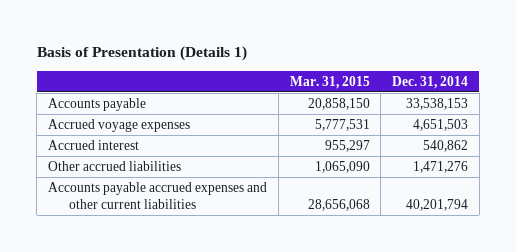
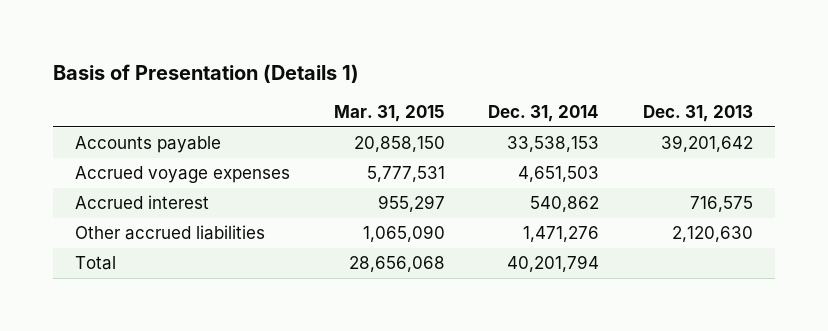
none -> [643,104,754,122] Dec. 31, 2013
[48,181,268,210] Accounts payable accrued expenses and other current liabilities -> [74,256,116,271] Total

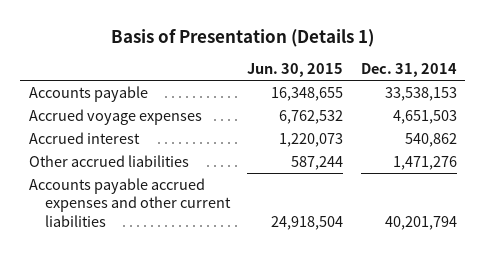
[333,104,445,122] Mar. 31, 2015 -> none
[643,104,754,122] Dec. 31, 2013 -> none
none -> [247,63,344,78] Jun. 30, 2015
[74,256,116,271] Total -> [28,177,231,227] Accounts payable accrued expenses and other current liabilities

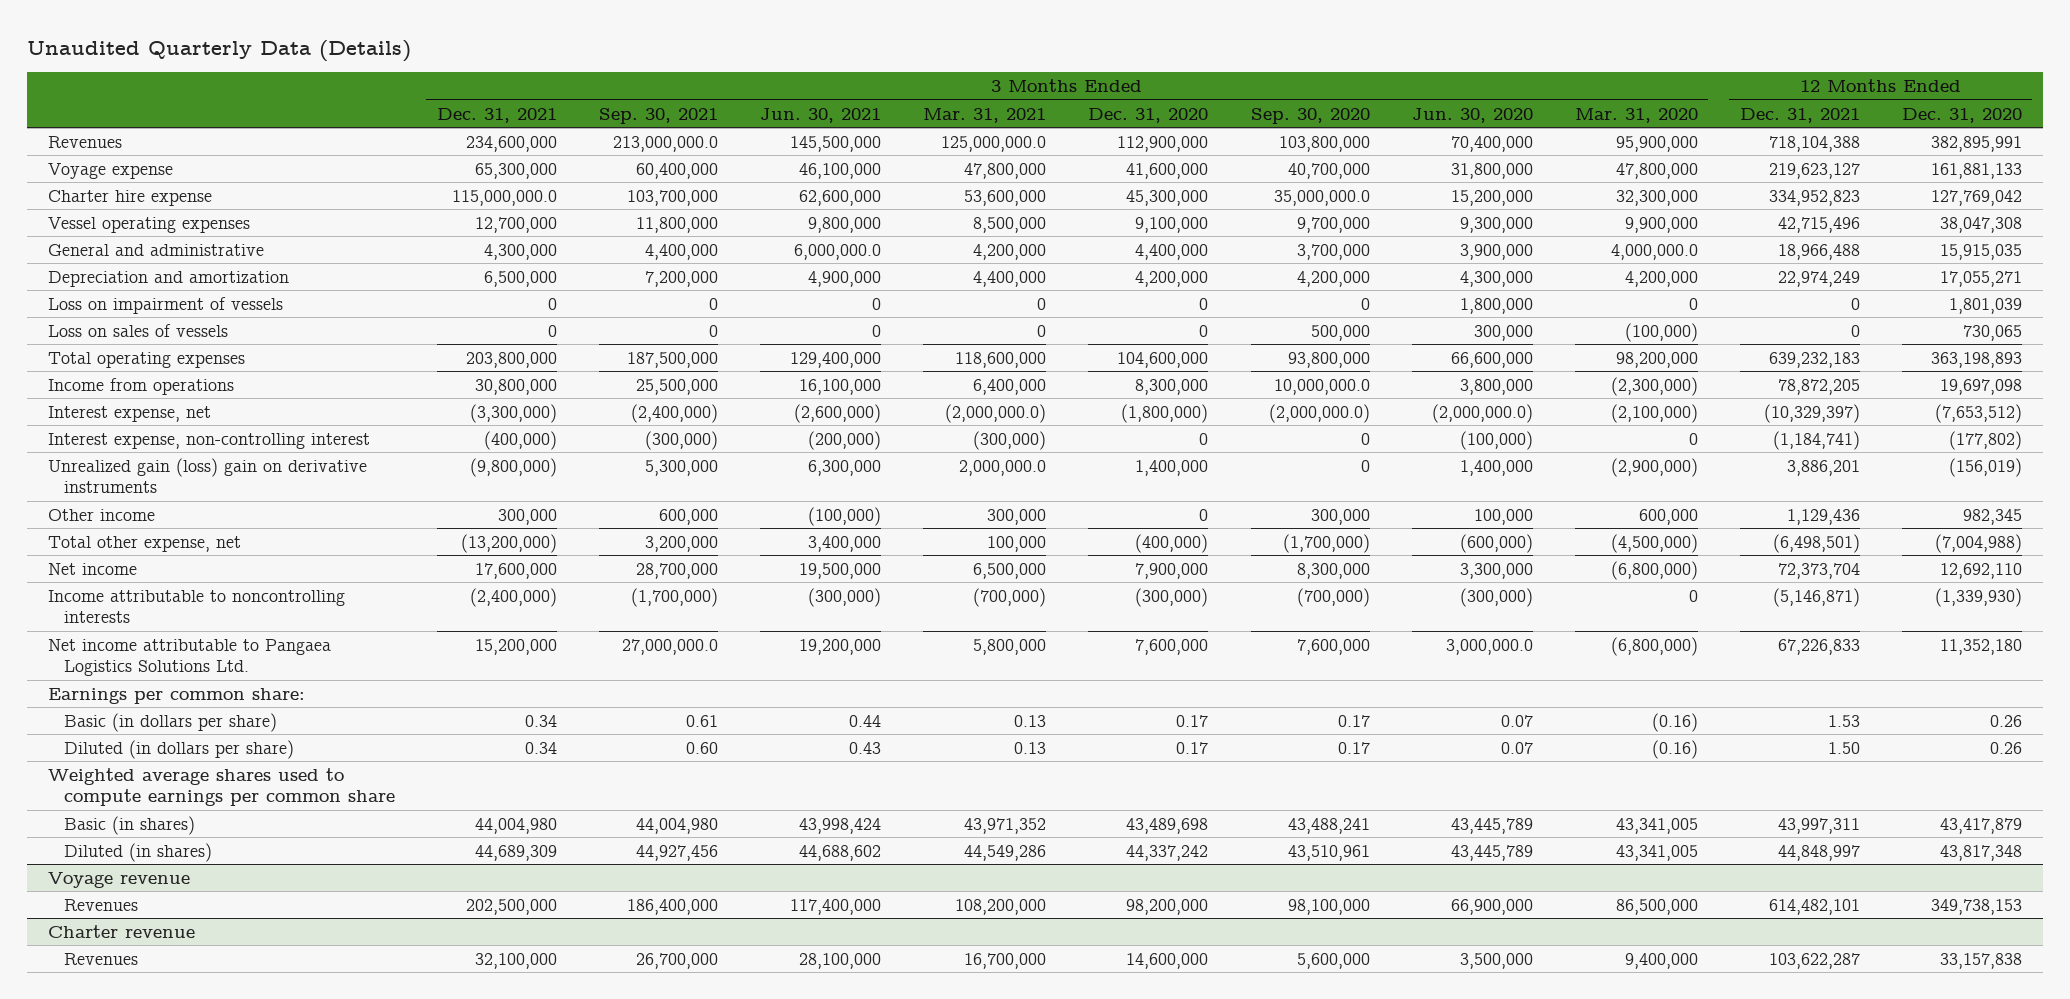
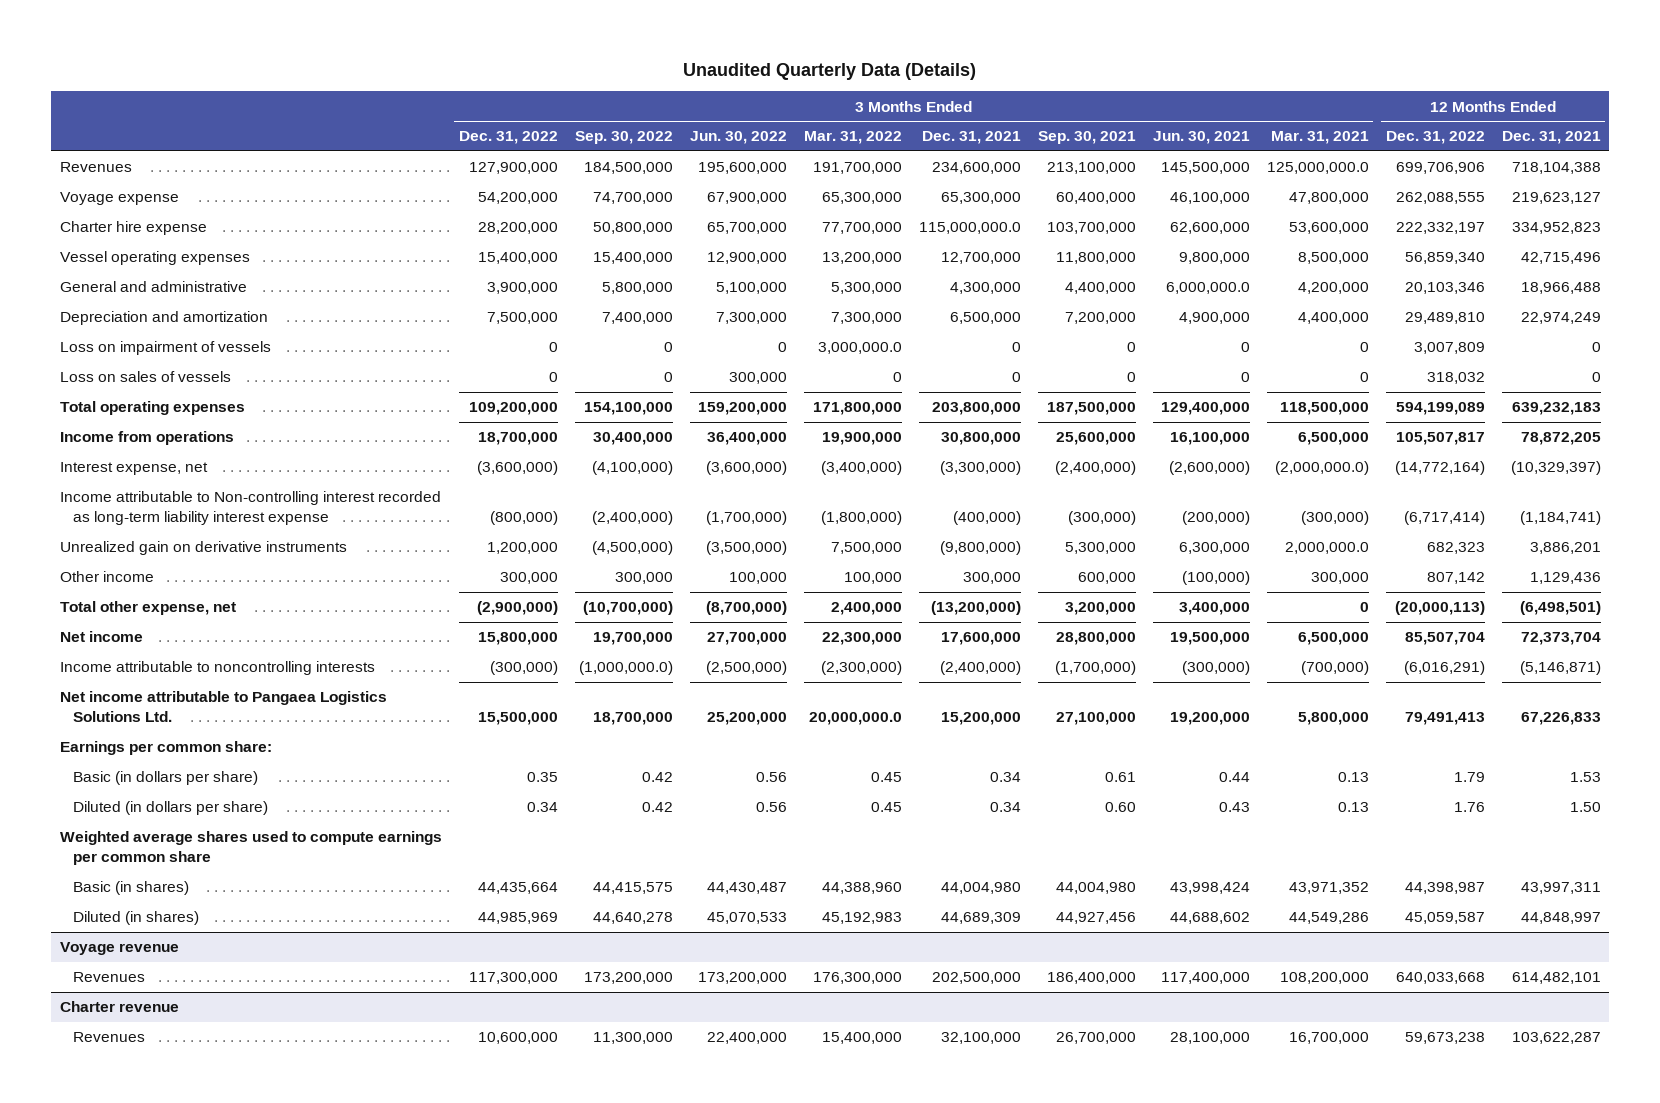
[1088,107,1209,123] Dec. 31, 2020 -> none
[1250,107,1370,124] Sep. 30, 2020 -> none
[1411,107,1533,123] Jun. 30, 2020 -> none
[1574,107,1698,123] Mar. 31, 2020 -> none
[1901,107,2022,123] Dec. 31, 2020 -> none
none -> [458,131,558,145] Dec. 31, 2022
none -> [574,131,673,145] Sep. 30, 2022
none -> [689,131,787,145] Jun. 30, 2022
none -> [803,131,902,145] Mar. 31, 2022
none -> [1385,131,1485,145] Dec. 31, 2022
[613,135,719,152] 213,000,000.0 -> [1046,162,1136,175] 213,100,000
[955,351,1047,368] 118,600,000 -> [1279,402,1369,416] 118,500,000
[636,378,719,395] 25,500,000 -> [1055,432,1136,446] 25,600,000
[973,378,1047,395] 6,400,000 -> [1297,432,1369,446] 6,500,000
[47,432,370,449] Interest expense, non-controlling interest -> [59,491,441,526] Income attributable to Non-controlling interest recorded as long-term liability interest expense
[47,457,367,494] Unrealized gain (loss) gain on derivative instruments -> [59,541,347,556] Unrealized gain on derivative instruments
[987,535,1047,552] 100,000 -> [1359,602,1369,613] 0
[636,562,719,579] 28,700,000 -> [1055,632,1136,646] 28,800,000
[622,638,719,655] 27,000,000.0 -> [1055,712,1136,726] 27,100,000

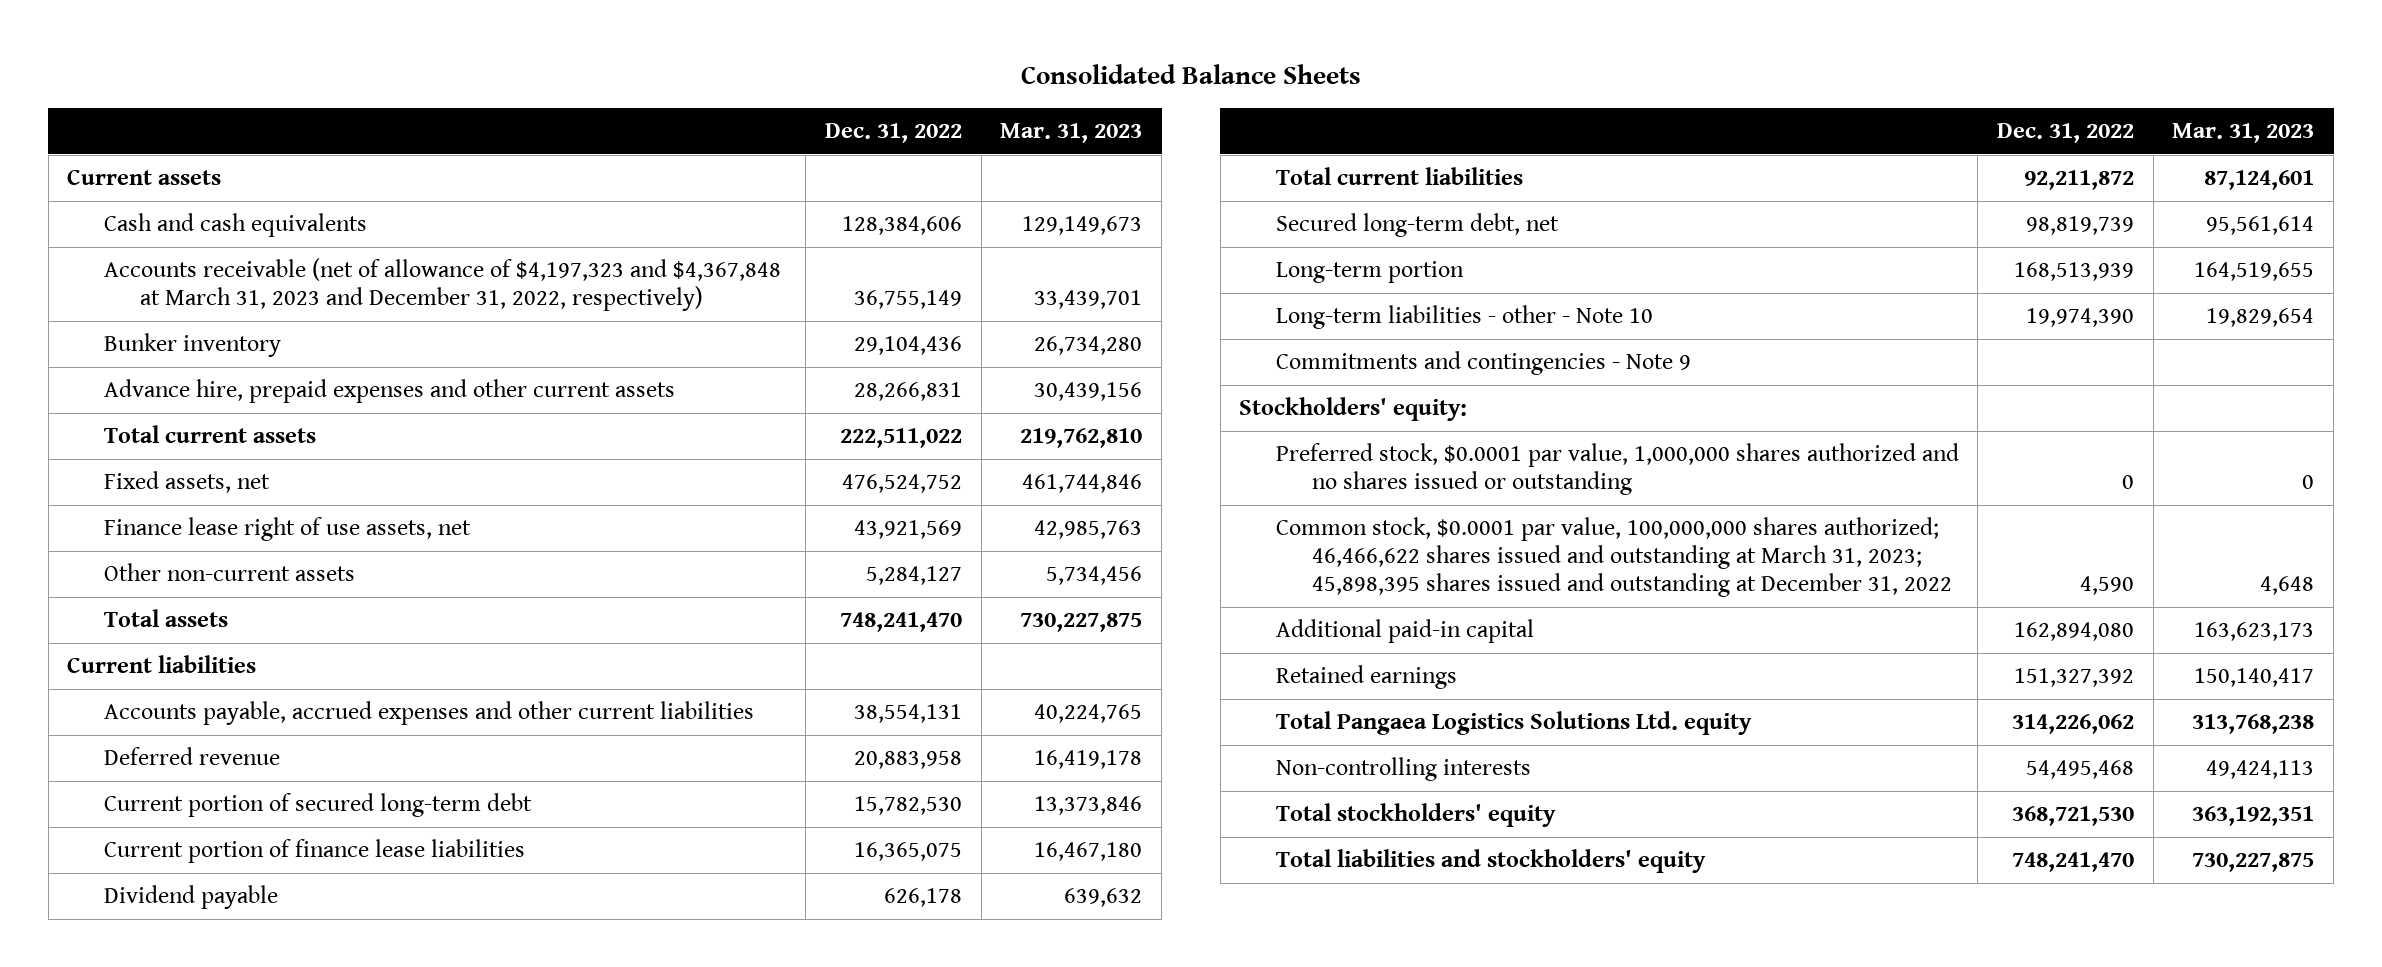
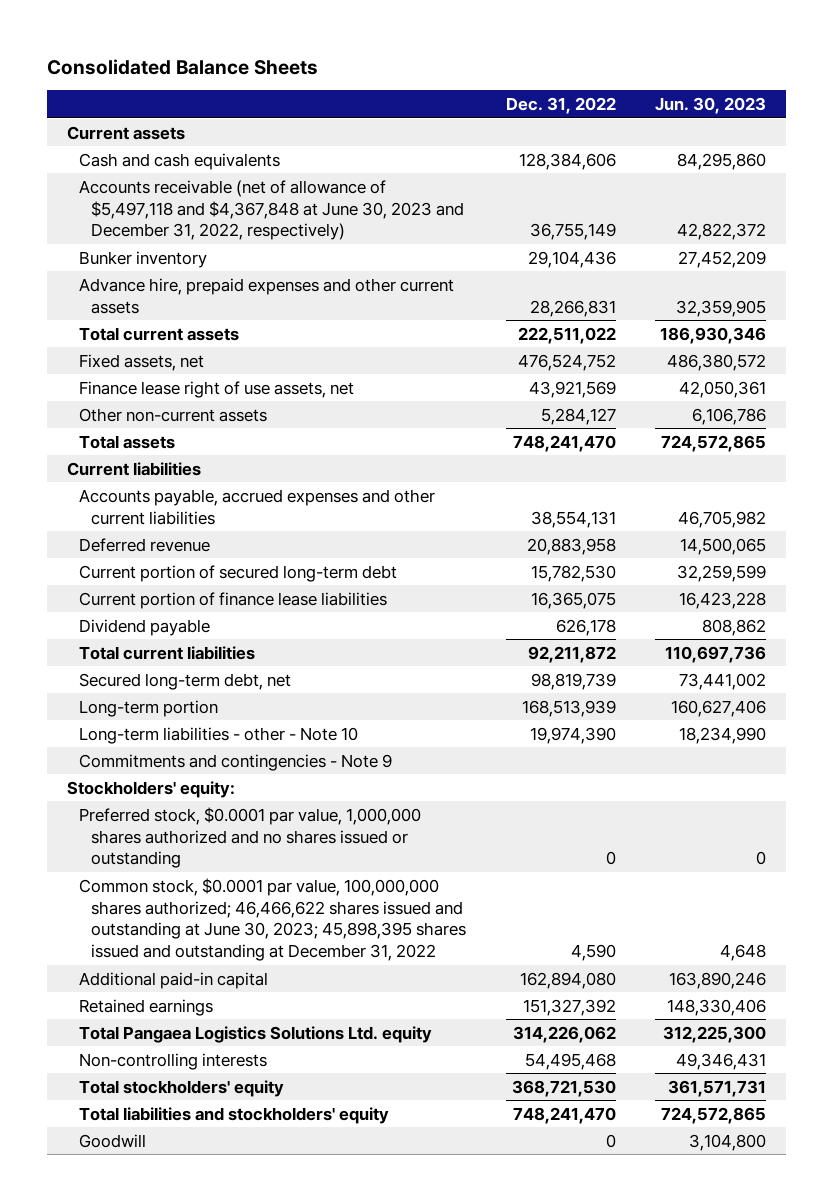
[1000,122,1143,143] Mar. 31, 2023 -> none
none -> [655,97,767,115] Jun. 30, 2023
[103,258,781,312] Accounts receivable (net of allowance of $4,197,323 and $4,367,848 at March 31, 2023 and December 31, 2022, respectively) -> [79,179,465,241] Accounts receivable (net of allowance of $5,497,118 and $4,367,848 at June 30, 2023 and December 31, 2022, respectively)
[1275,517,1952,598] Common stock, $0.0001 par value, 100,000,000 shares authorized; 46,466,622 shares issued and outstanding at March 31, 2023; 45,898,395 shares issued and outstanding at December 31, 2022 -> [79,877,467,962] Common stock, $0.0001 par value, 100,000,000 shares authorized; 46,466,622 shares issued and outstanding at June 30, 2023; 45,898,395 shares issued and outstanding at December 31, 2022
none -> [79,1133,147,1148] Goodwill

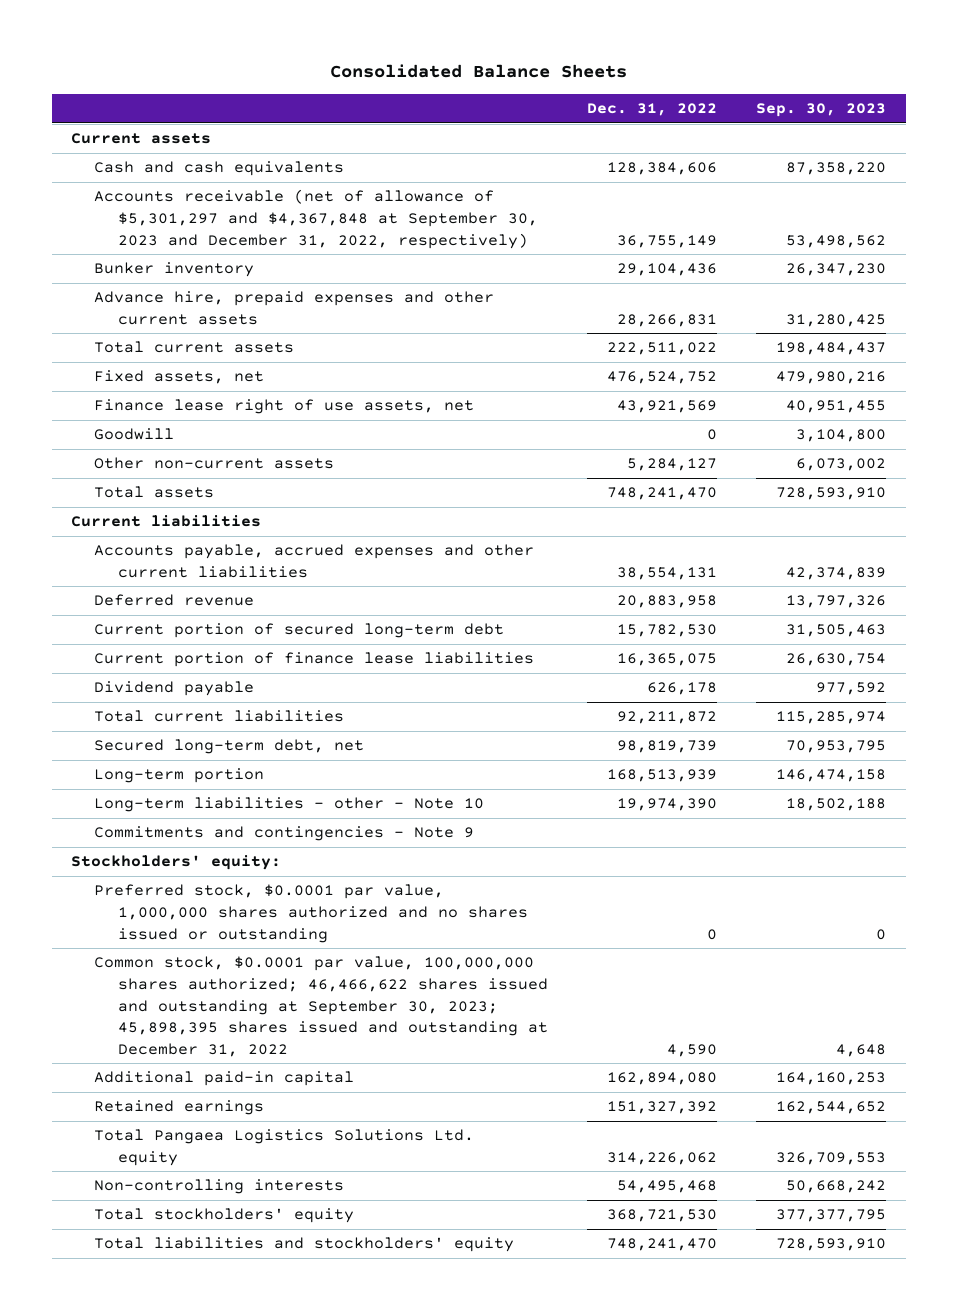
[655,97,767,115] Jun. 30, 2023 -> none
none -> [756,103,887,118] Sep. 30, 2023
[79,179,465,241] Accounts receivable (net of allowance of $5,497,118 and $4,367,848 at June 30, 2023 and December 31, 2022, respectively) -> [94,189,538,249] Accounts receivable (net of allowance of $5,301,297 and $4,367,848 at September 30, 2023 and December 31, 2022, respectively)
[79,1133,147,1148] Goodwill -> [94,428,175,441] Goodwill
[79,877,467,962] Common stock, $0.0001 par value, 100,000,000 shares authorized; 46,466,622 shares issued and outstanding at June 30, 2023; 45,898,395 shares issued and outstanding at December 31, 2022 -> [94,956,548,1057] Common stock, $0.0001 par value, 100,000,000 shares authorized; 46,466,622 shares issued and outstanding at September 30, 2023; 45,898,395 shares issued and outstanding at December 31, 2022

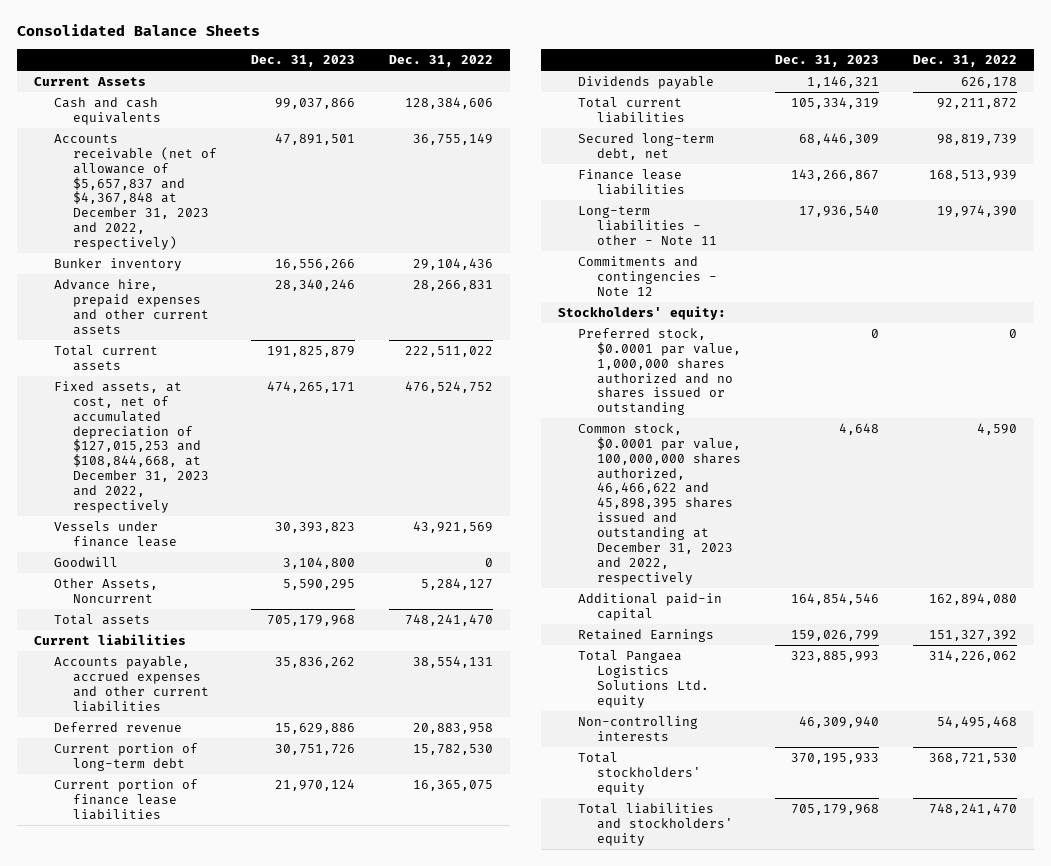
[756,103,887,118] Sep. 30, 2023 -> none
none -> [251,54,356,67] Dec. 31, 2023
[71,133,212,145] Current assets -> [33,76,146,86] Current Assets
[94,189,538,249] Accounts receivable (net of allowance of $5,301,297 and $4,367,848 at September 30, 2023 and December 31, 2022, respectively) -> [53,133,218,251] Accounts receivable (net of allowance of $5,657,837 and $4,367,848 at December 31, 2023 and 2022, respectively)
[94,370,265,385] Fixed assets, net -> [53,380,210,513] Fixed assets, at cost, net of accumulated depreciation of $127,015,253 and $108,844,668, at December 31, 2023 and 2022, respectively
[94,399,475,415] Finance lease right of use assets, net -> [53,520,178,547] Vessels under finance lease
[94,457,335,470] Other non-current assets -> [53,577,158,603] Other Assets, Noncurrent
[94,623,505,639] Current portion of secured long-term debt -> [53,742,198,771] Current portion of long-term debt
[94,681,255,697] Dividend payable -> [577,75,714,89] Dividends payable
[94,768,265,784] Long-term portion -> [577,168,686,195] Finance lease liabilities
[94,797,485,813] Long-term liabilities - other - Note 10 -> [577,205,718,245] Long-term liabilities - other - Note 11
[94,826,475,842] Commitments and contingencies - Note 9 -> [577,255,718,296] Commitments and contingencies - Note 12
[94,956,548,1057] Common stock, $0.0001 par value, 100,000,000 shares authorized; 46,466,622 shares issued and outstanding at September 30, 2023; 45,898,395 shares issued and outstanding at December 31, 2022 -> [577,422,742,585] Common stock, $0.0001 par value, 100,000,000 shares authorized, 46,466,622 and 45,898,395 shares issued and outstanding at December 31, 2023 and 2022, respectively
[94,1100,265,1116] Retained earnings -> [577,628,714,642] Retained Earnings

